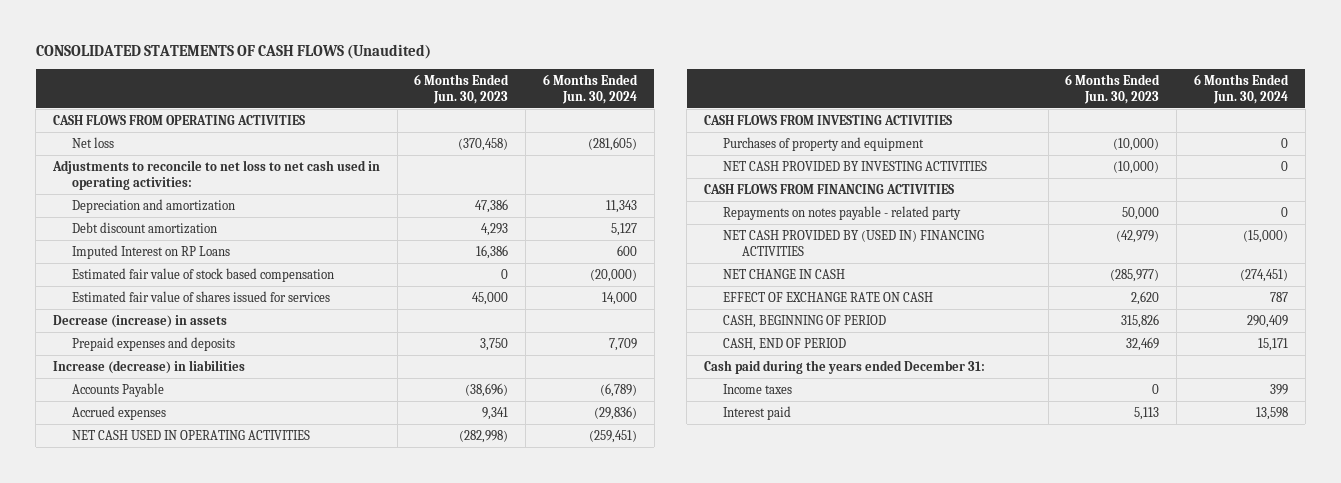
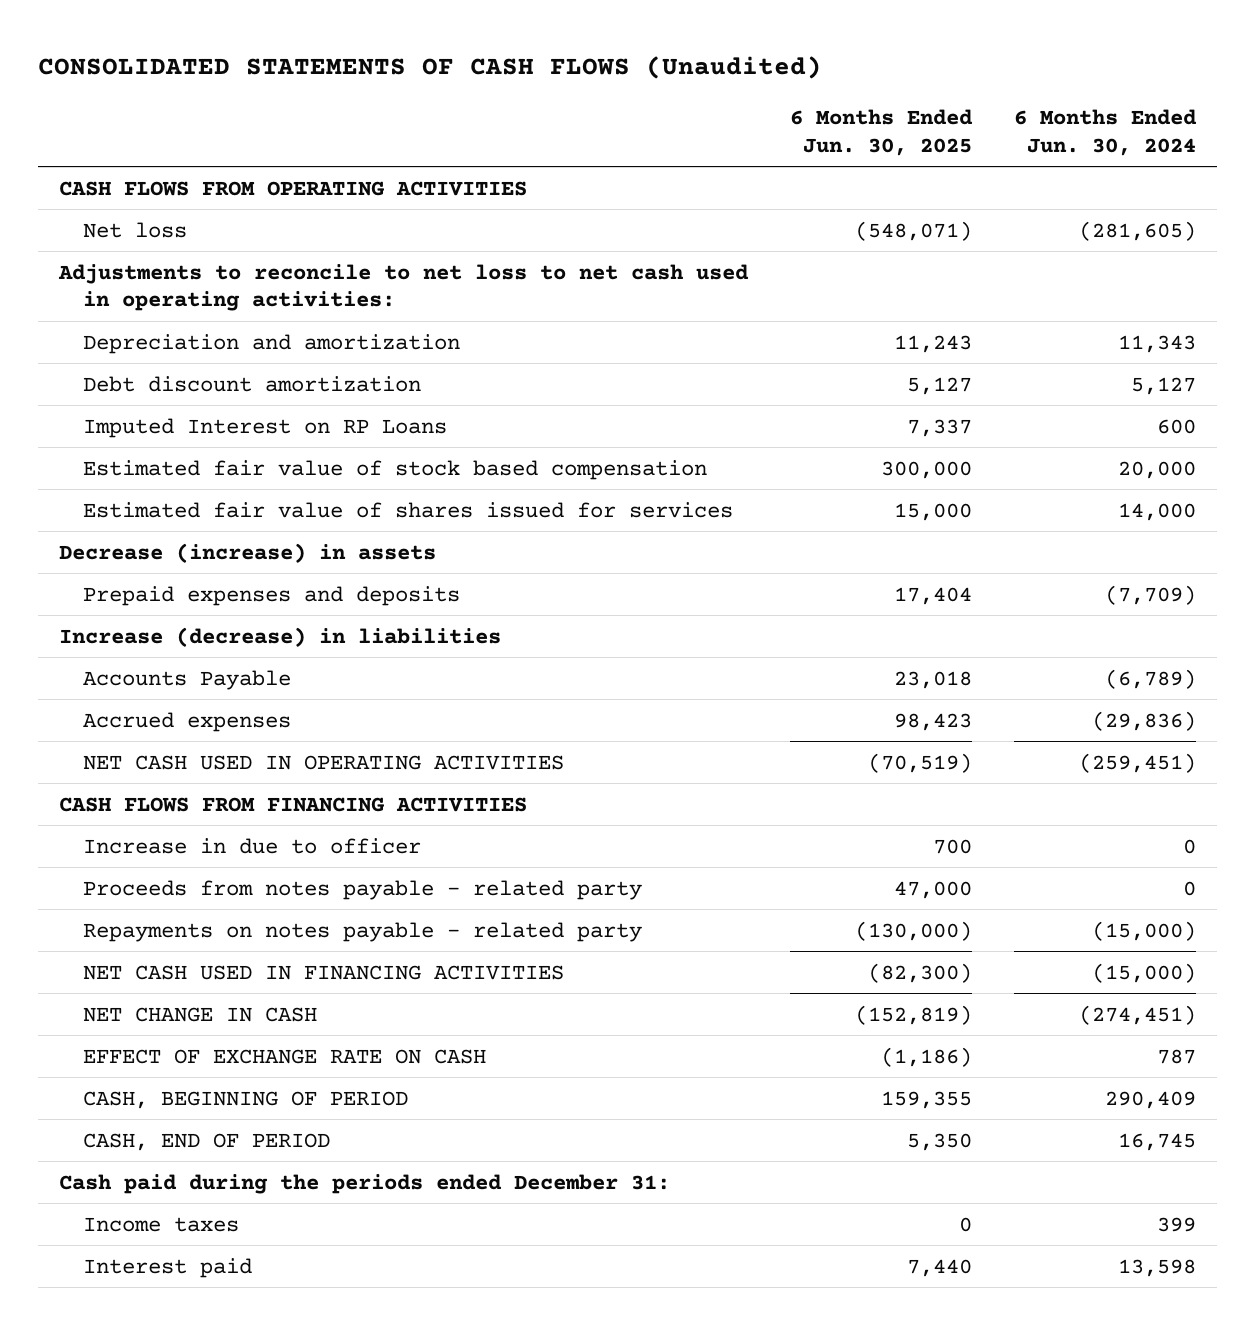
[414,73,510,104] 6 Months Ended Jun. 30, 2023 -> none
none -> [790,108,974,156] 6 Months Ended Jun. 30, 2025
[589,269,637,283] (20,000) -> [1118,460,1197,479] 20,000
[608,338,637,352] 7,709 -> [1105,584,1197,605] (7,709)
[703,115,952,126] CASH FLOWS FROM INVESTING ACTIVITIES -> none
[723,137,925,152] Purchases of property and equipment -> none
[723,161,988,172] NET CASH PROVIDED BY INVESTING ACTIVITIES -> none
none -> [82,837,421,854] Increase in due to officer
none -> [82,879,642,900] Proceeds from notes payable - related party
[1280,207,1288,218] 0 -> [1092,920,1197,941] (15,000)
[723,230,985,256] NET CASH PROVIDED BY (USED IN) FINANCING ACTIVITIES -> [82,964,564,980] NET CASH USED IN FINANCING ACTIVITIES
[1257,338,1288,352] 15,171 -> [1118,1132,1197,1151] 16,745
[703,360,985,375] Cash paid during the years ended December 31: -> [59,1173,671,1194] Cash paid during the periods ended December 31:

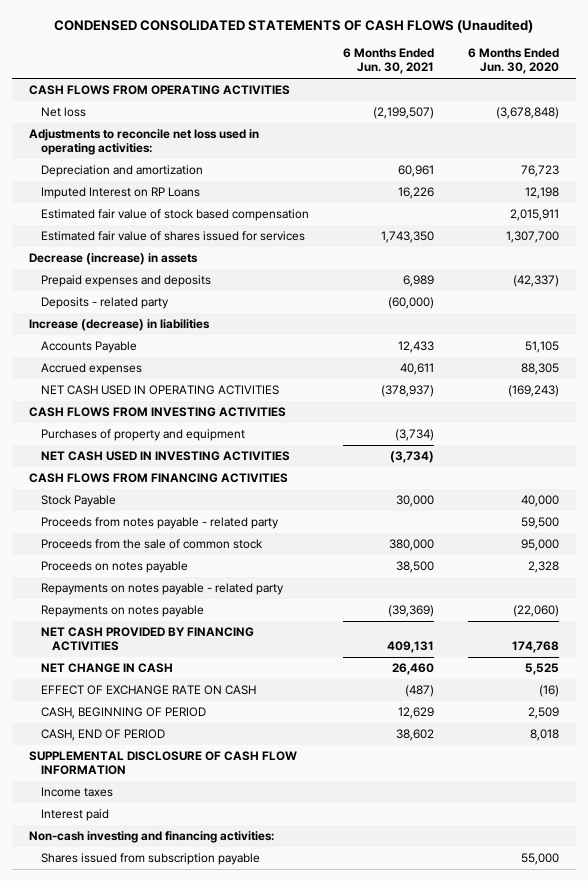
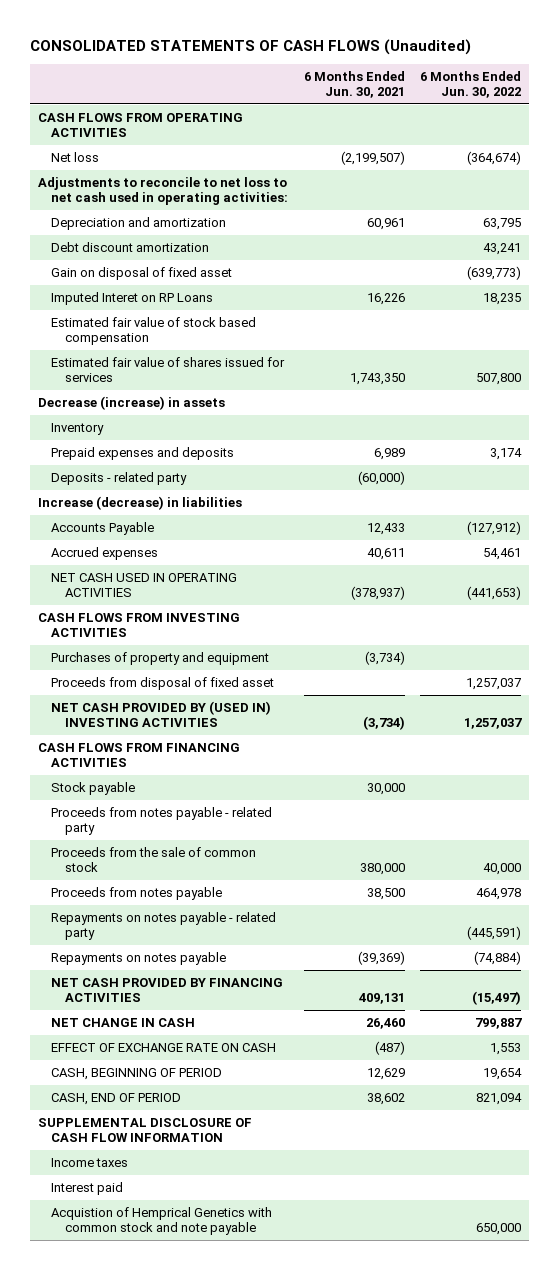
[54,19,534,34] CONDENSED CONSOLIDATED STATEMENTS OF CASH FLOWS (Unaudited) -> [30,38,472,55] CONSOLIDATED STATEMENTS OF CASH FLOWS (Unaudited)
[468,48,560,75] 6 Months Ended Jun. 30, 2020 -> none
none -> [420,70,522,99] 6 Months Ended Jun. 30, 2022
[29,129,260,156] Adjustments to reconcile net loss used in operating activities: -> [38,177,289,206] Adjustments to reconcile to net loss to net cash used in operating activities:
none -> [51,242,210,253] Debt discount amortization
none -> [51,267,233,281] Gain on disposal of fixed asset
[40,187,200,200] Imputed Interest on RP Loans -> [51,292,214,306] Imputed Interet on RP Loans
none -> [51,423,105,436] Inventory
none -> [51,677,275,691] Proceeds from disposal of fixed asset
[40,451,290,462] NET CASH USED IN INVESTING ACTIVITIES -> [51,701,272,728] NET CASH PROVIDED BY (USED IN) INVESTING ACTIVITIES
[40,495,116,508] Stock Payable -> [51,782,136,796] Stock payable
[40,561,188,574] Proceeds on notes payable -> [51,887,223,901] Proceeds from notes payable
[29,831,275,844] Non-cash investing and financing activities: -> none
[40,853,260,866] Shares issued from subscription payable -> none
none -> [51,1207,273,1236] Acquistion of Hemprical Genetics with common stock and note payable

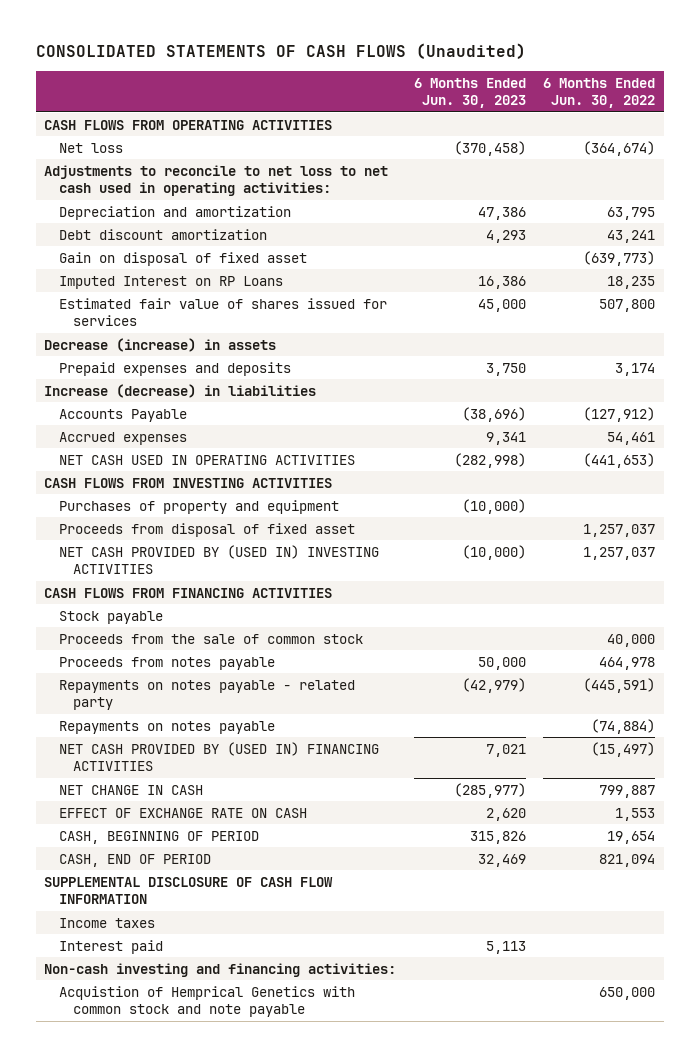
[303,70,405,99] 6 Months Ended Jun. 30, 2021 -> none
none -> [413,77,526,109] 6 Months Ended Jun. 30, 2023
[51,317,257,346] Estimated fair value of stock based compensation -> none
[51,292,214,306] Imputed Interet on RP Loans -> [58,275,283,289] Imputed Interest on RP Loans
[51,423,105,436] Inventory -> none
[51,472,188,486] Deposits - related party -> none
[51,807,273,836] Proceeds from notes payable - related party -> none
[51,978,284,1003] NET CASH PROVIDED BY FINANCING ACTIVITIES -> [58,741,379,772] NET CASH PROVIDED BY (USED IN) FINANCING ACTIVITIES
none -> [44,962,397,977] Non-cash investing and financing activities:

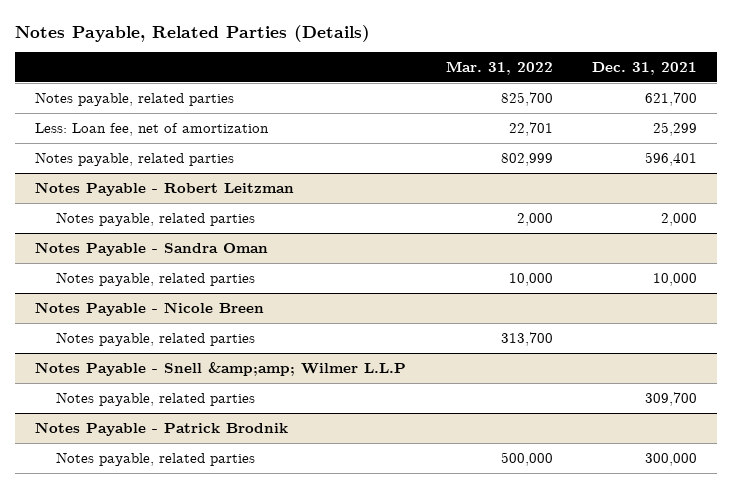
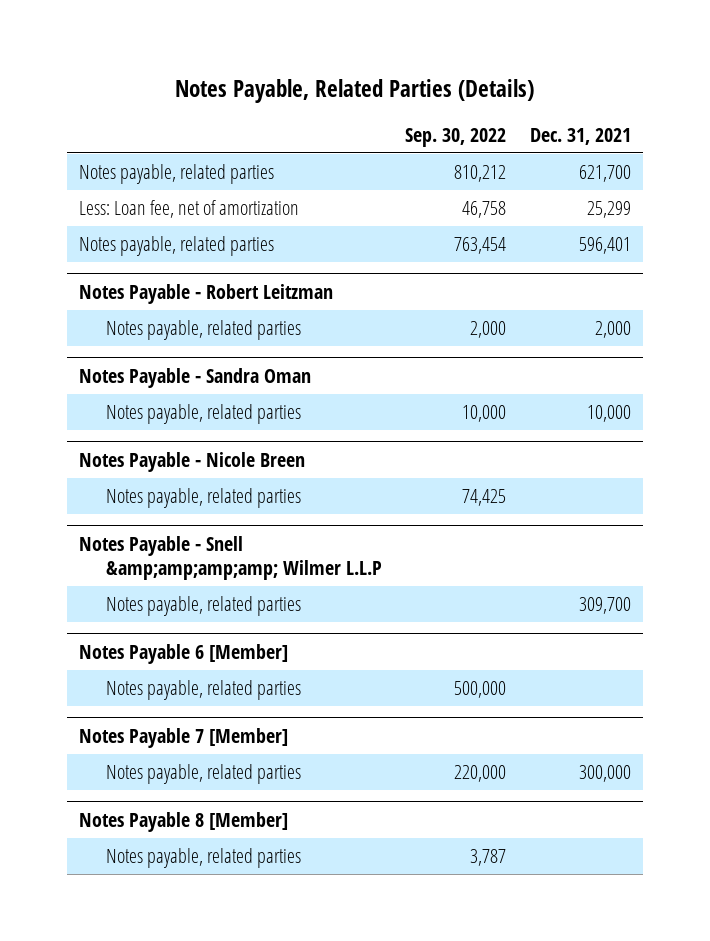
[445,61,553,76] Mar. 31, 2022 -> none
none -> [405,127,507,147] Sep. 30, 2022
[35,361,407,376] Notes Payable - Snell &amp;amp; Wilmer L.L.P -> [78,535,382,580] Notes Payable - Snell &amp;amp;amp;amp; Wilmer L.L.P
[35,421,289,436] Notes Payable - Patrick Brodnik -> none
none -> [78,643,288,664] Notes Payable 6 [Member]
none -> [105,679,301,700] Notes payable, related parties
none -> [78,727,288,748] Notes Payable 7 [Member]
none -> [78,811,288,832] Notes Payable 8 [Member]
none -> [105,847,301,868] Notes payable, related parties

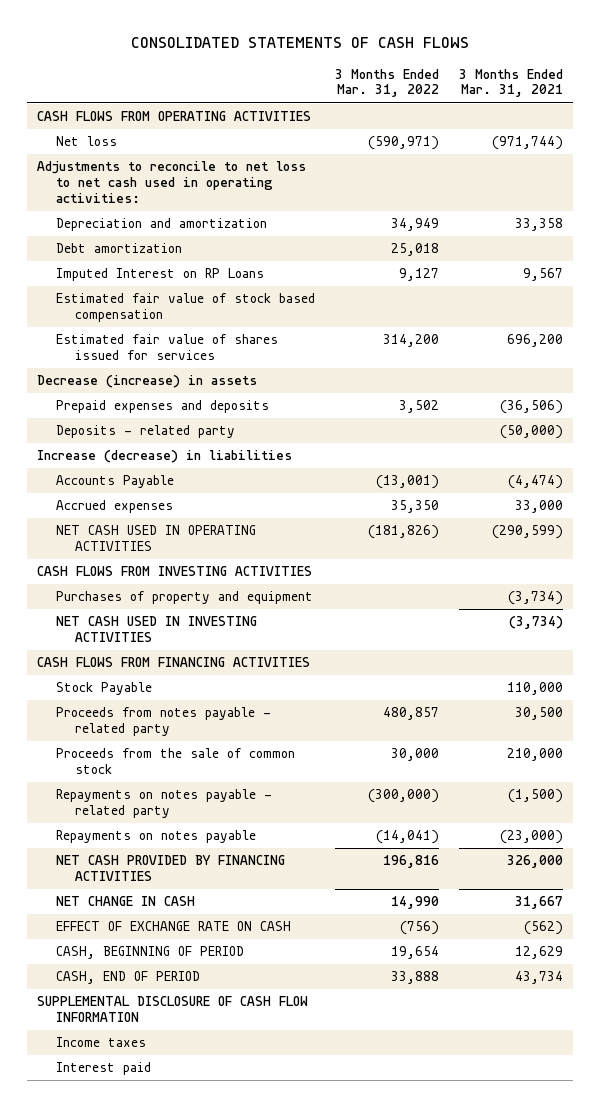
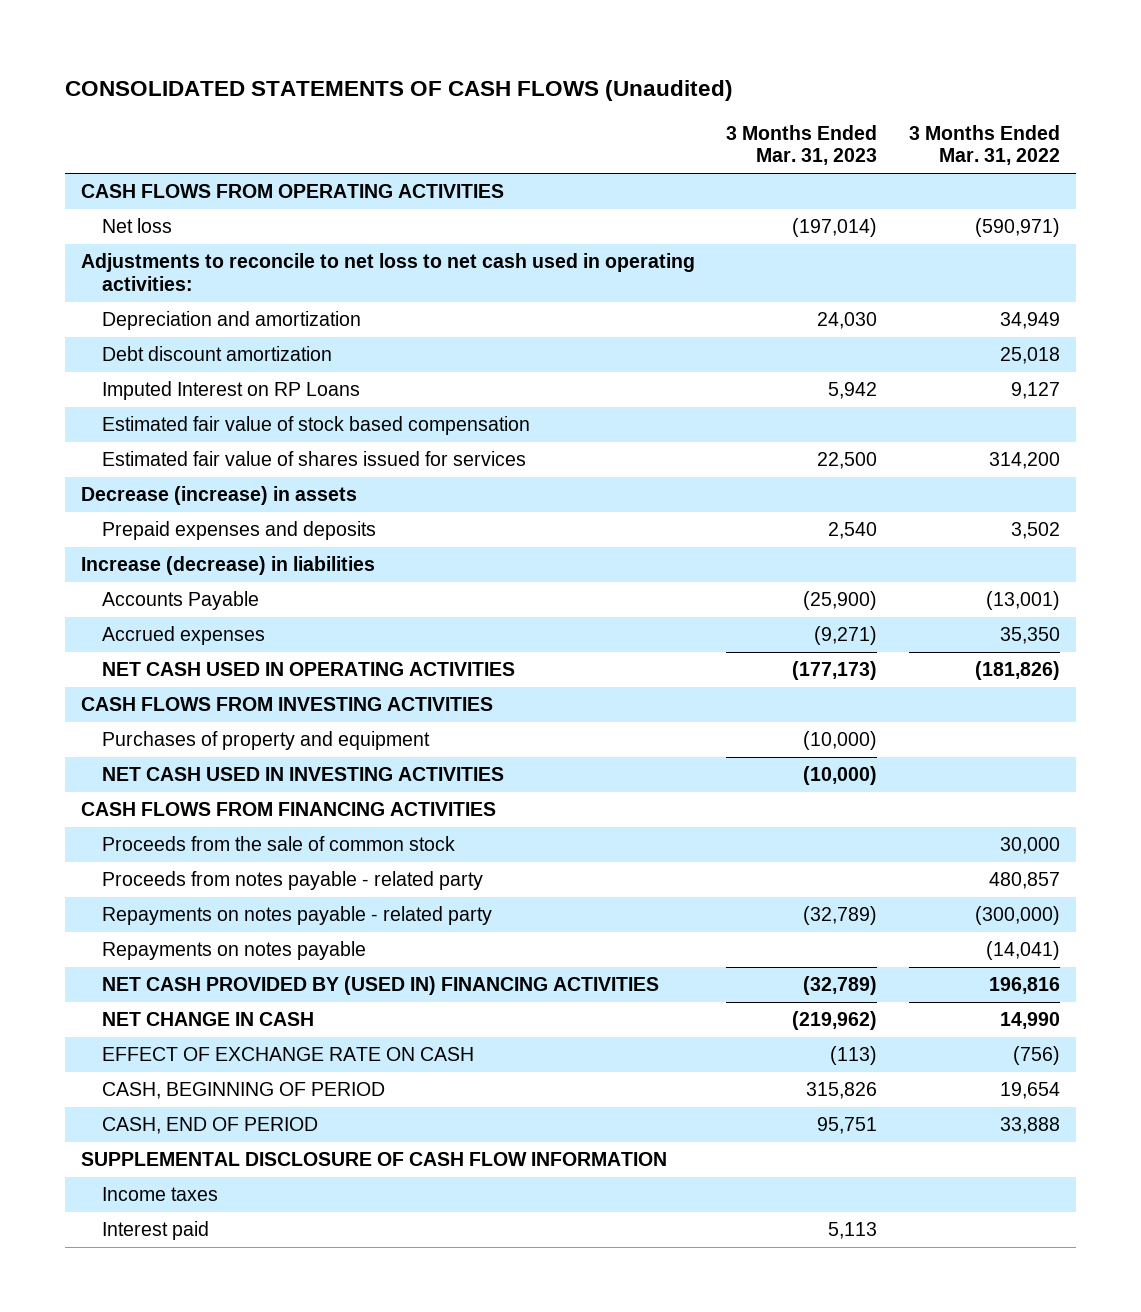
[131,37,470,49] CONSOLIDATED STATEMENTS OF CASH FLOWS -> [65,79,734,101] CONSOLIDATED STATEMENTS OF CASH FLOWS (Unaudited)
[459,68,564,98] 3 Months Ended Mar. 31, 2021 -> none
none -> [726,124,878,166] 3 Months Ended Mar. 31, 2023
[55,243,182,254] Debt amortization -> [102,346,333,362] Debt discount amortization
[55,425,235,439] Deposits - related party -> none
[55,682,152,696] Stock Payable -> none
[55,707,271,737] Proceeds from notes payable - related party -> [102,871,484,891] Proceeds from notes payable - related party
[55,855,285,882] NET CASH PROVIDED BY FINANCING ACTIVITIES -> [102,976,660,996] NET CASH PROVIDED BY (USED IN) FINANCING ACTIVITIES

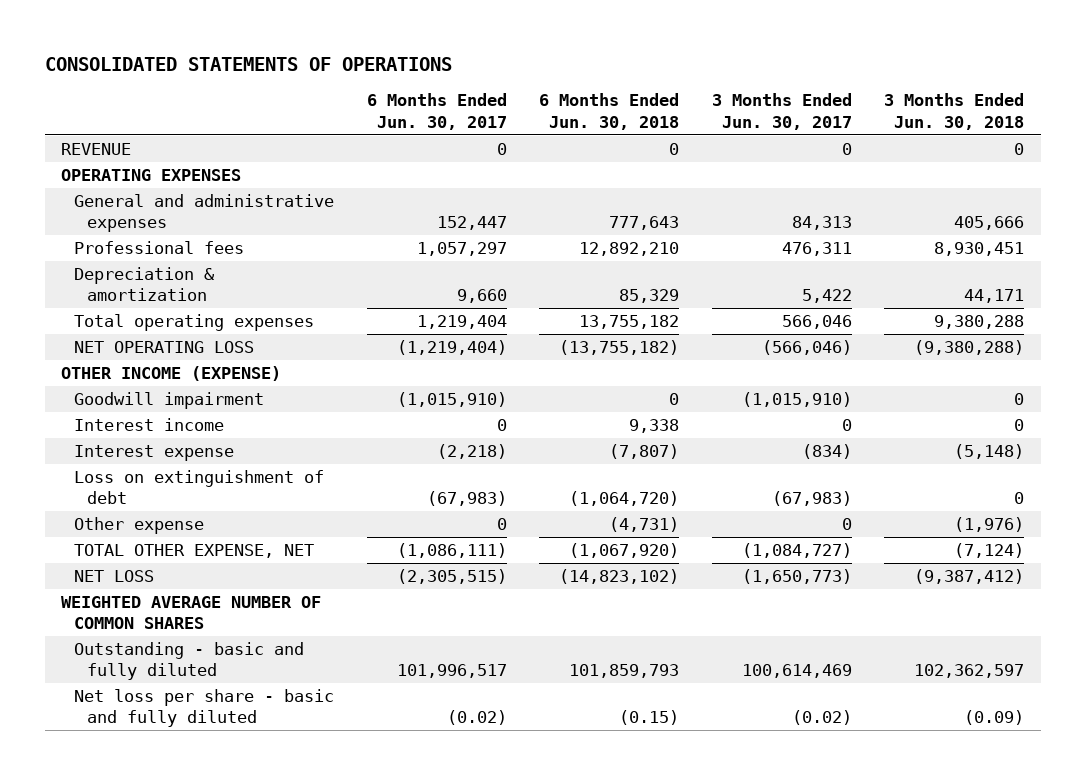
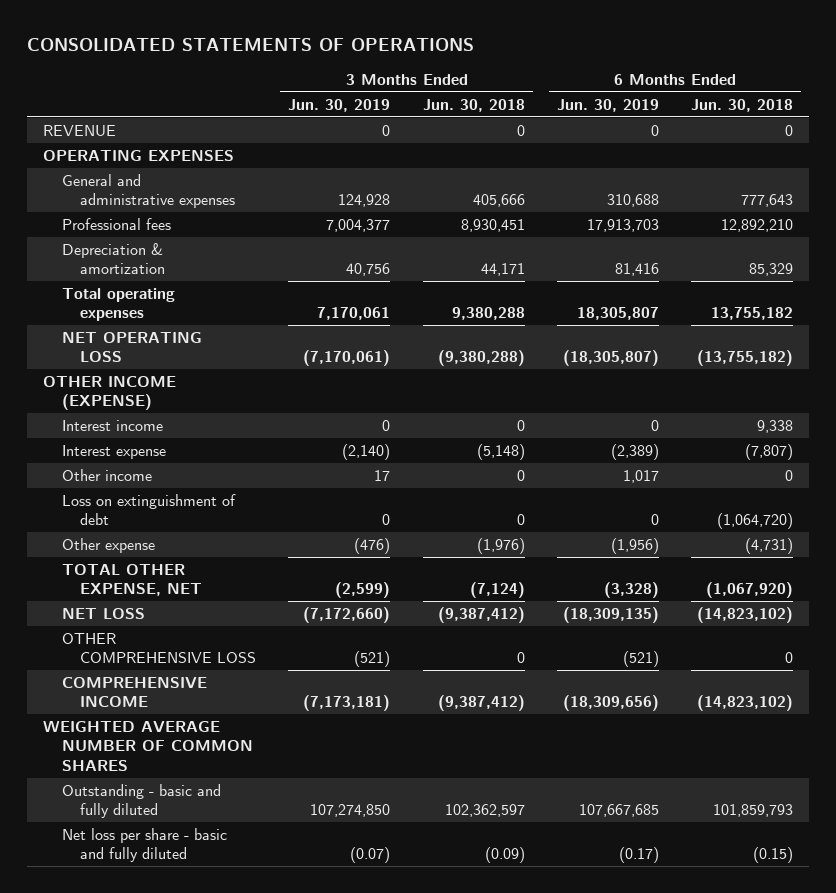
[366,93,507,130] 6 Months Ended Jun. 30, 2017 -> none
[711,93,852,130] 3 Months Ended Jun. 30, 2017 -> none
none -> [288,98,391,112] Jun. 30, 2019
none -> [556,98,659,112] Jun. 30, 2019
[74,391,265,409] Goodwill impairment -> none
none -> [61,468,152,481] Other income
none -> [61,632,257,664] OTHER COMPREHENSIVE LOSS
none -> [61,676,207,708] COMPREHENSIVE INCOME

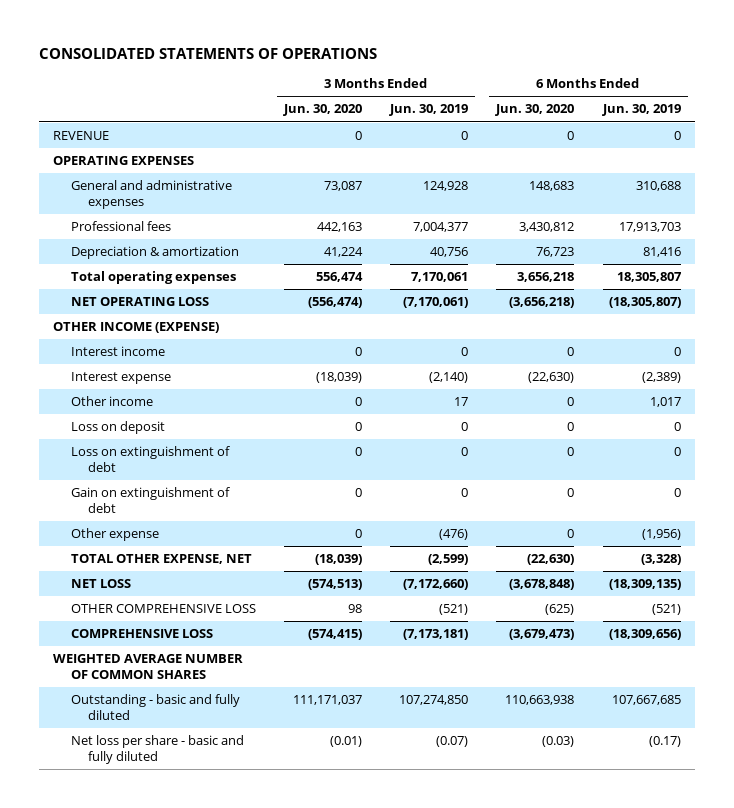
[422,98,525,112] Jun. 30, 2018 -> none
[691,98,794,112] Jun. 30, 2018 -> none
none -> [282,104,362,117] Jun. 30, 2020
none -> [495,104,575,117] Jun. 30, 2020
none -> [70,421,165,435] Loss on deposit
none -> [70,487,230,513] Gain on extinguishment of debt
[61,676,207,708] COMPREHENSIVE INCOME -> [70,629,213,639] COMPREHENSIVE LOSS

